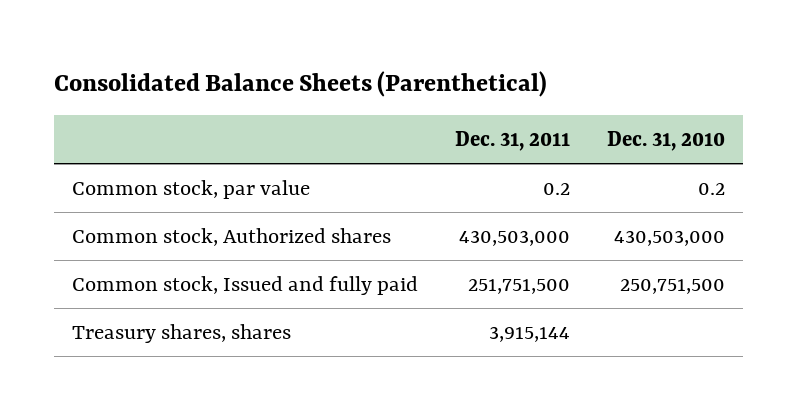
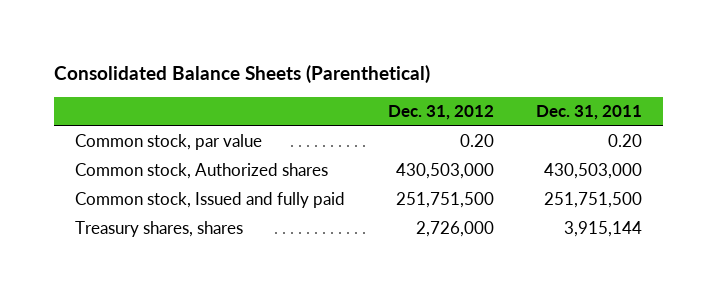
[606,131,725,152] Dec. 31, 2010 -> none
none -> [387,105,494,121] Dec. 31, 2012
[542,182,570,195] 0.2 -> [607,134,642,148] 0.20

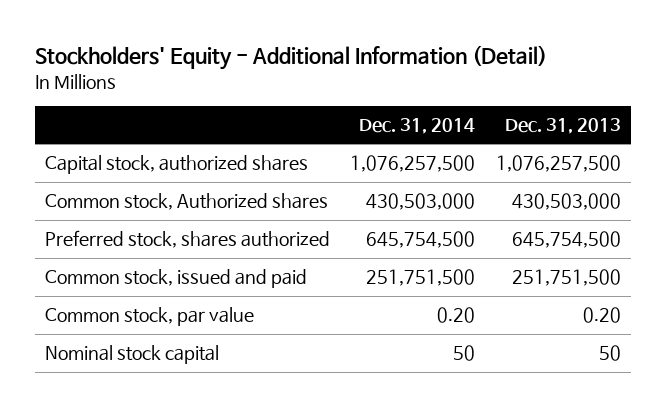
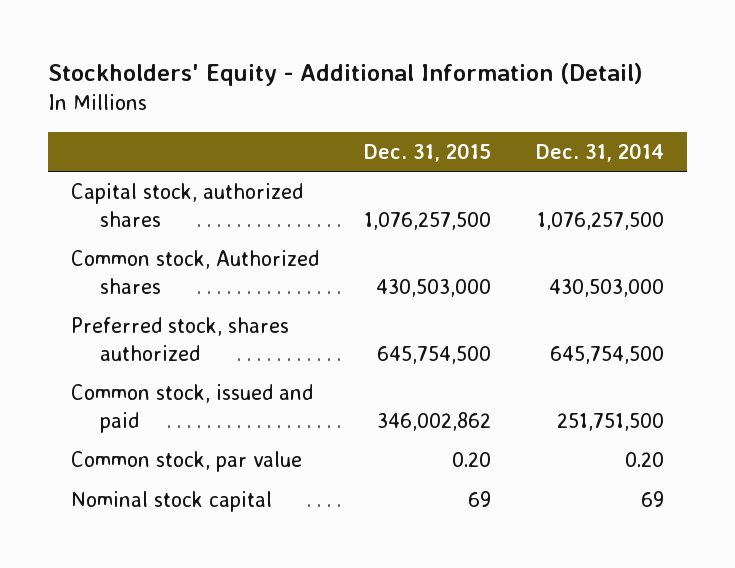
[504,118,621,135] Dec. 31, 2013 -> none
none -> [364,142,492,162] Dec. 31, 2015
[453,345,476,362] 50 -> [641,491,665,508] 69

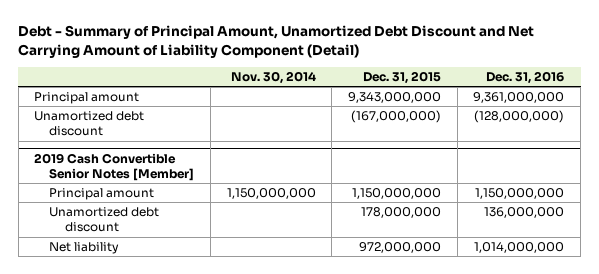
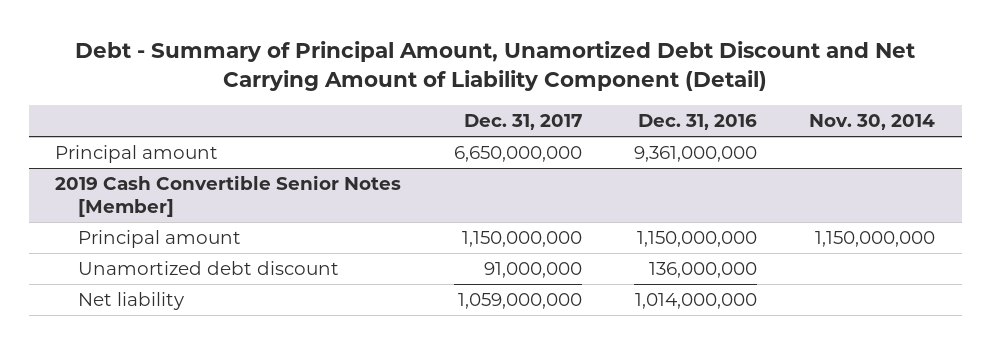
[363,70,442,84] Dec. 31, 2015 -> none
none -> [463,114,582,131] Dec. 31, 2017
[34,110,145,137] Unamortized debt discount -> none

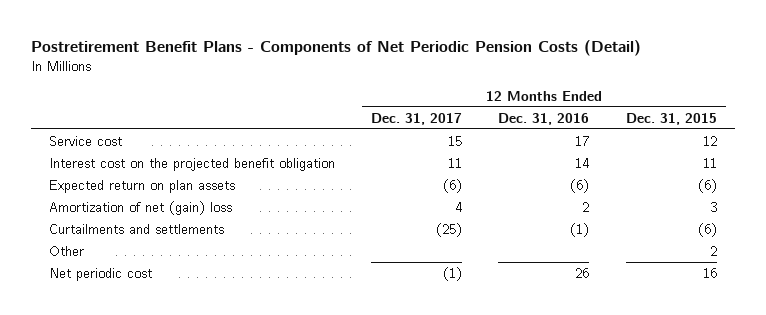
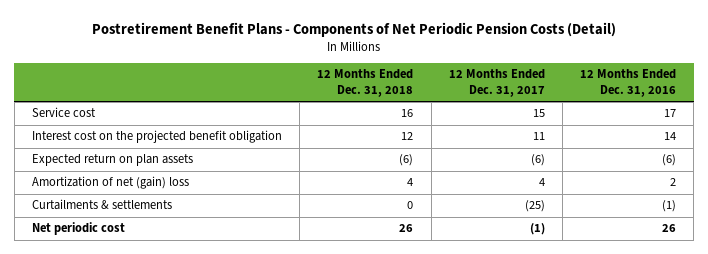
[625,112,717,125] Dec. 31, 2015 -> none
none -> [317,69,414,98] 12 Months Ended Dec. 31, 2018
[49,245,85,256] Other -> none
[49,223,225,234] Curtailments and settlements -> [31,199,172,211] Curtailments & settlements

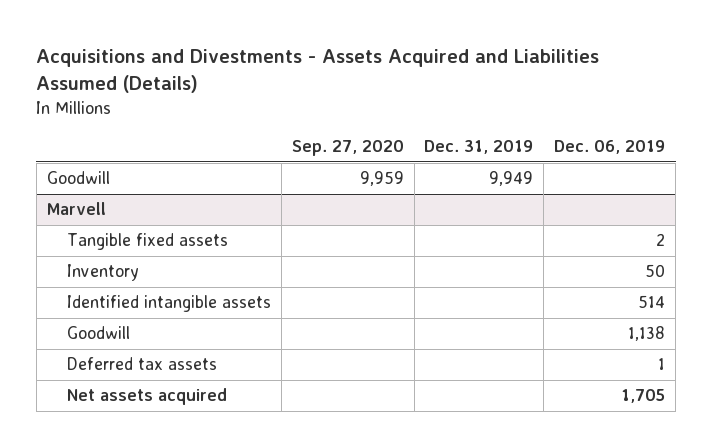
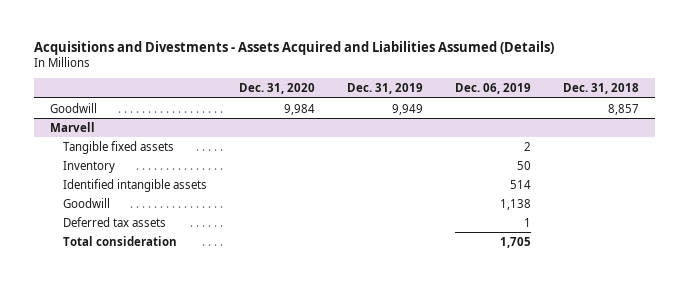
[291,140,404,157] Sep. 27, 2020 -> none
none -> [239,82,316,94] Dec. 31, 2020
none -> [562,82,639,94] Dec. 31, 2018
[66,388,227,406] Net assets acquired -> [63,235,178,246] Total consideration

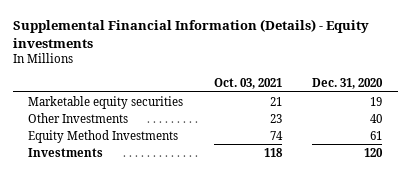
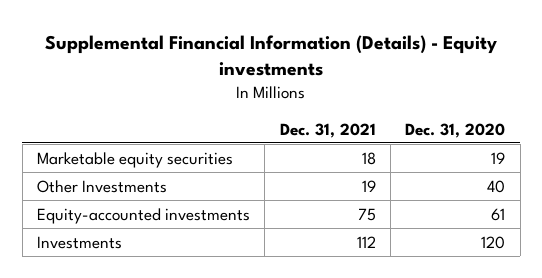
[213,78,282,90] Oct. 03, 2021 -> none
none -> [279,122,376,138] Dec. 31, 2021
[28,129,179,143] Equity Method Investments -> [36,207,250,224] Equity-accounted investments

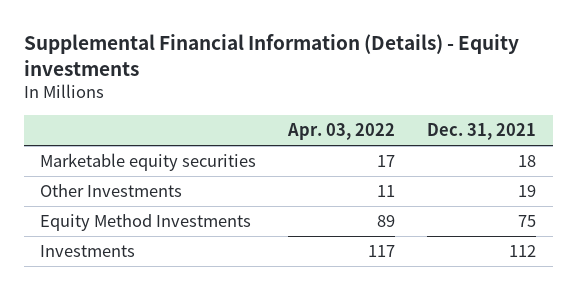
[405,122,506,138] Dec. 31, 2020 -> none
none -> [287,123,396,141] Apr. 03, 2022
[36,207,250,224] Equity-accounted investments -> [40,214,252,232] Equity Method Investments

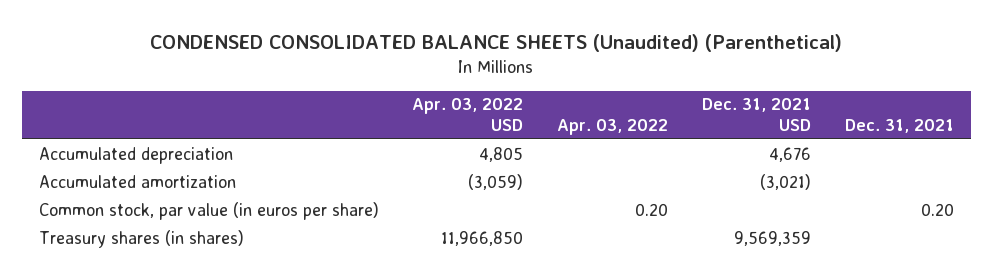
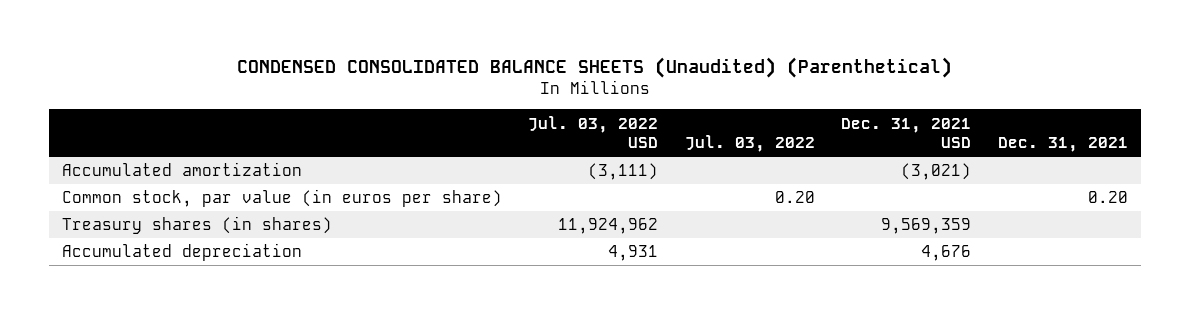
[412,98,524,131] Apr. 03, 2022 USD -> none
[557,118,669,135] Apr. 03, 2022 -> none
none -> [528,115,659,149] Jul. 03, 2022 USD
none -> [684,135,815,153] Jul. 03, 2022
[38,146,233,164] Accumulated depreciation -> [62,243,303,262] Accumulated depreciation

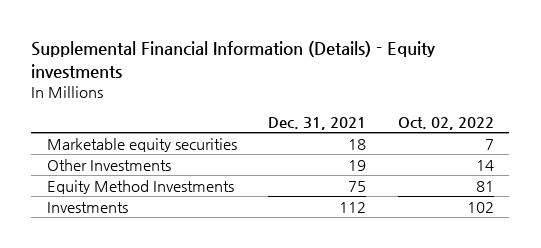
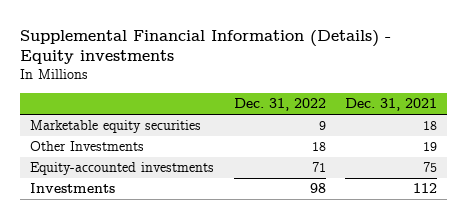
[397,116,494,130] Oct. 02, 2022 -> none
none -> [233,97,326,111] Dec. 31, 2022
[46,179,234,194] Equity Method Investments -> [29,162,214,176] Equity-accounted investments

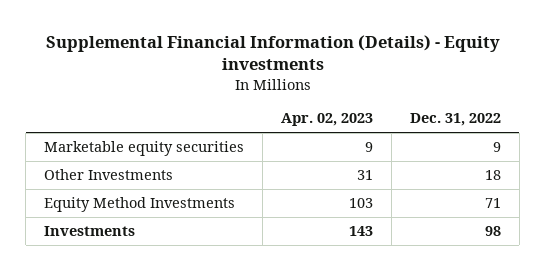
[345,97,438,111] Dec. 31, 2021 -> none
none -> [281,113,374,127] Apr. 02, 2023
[29,162,214,176] Equity-accounted investments -> [44,197,236,213] Equity Method Investments

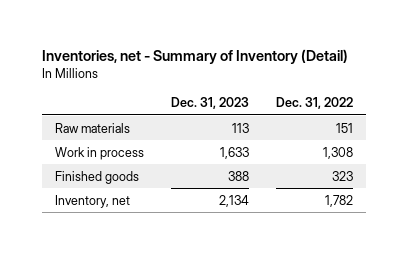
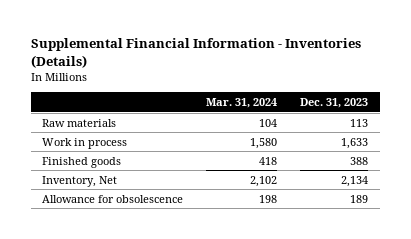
[41,49,348,65] Inventories, net - Summary of Inventory (Detail) -> [31,38,362,68] Supplemental Financial Information - Inventories (Details)
[275,97,353,110] Dec. 31, 2022 -> none
none -> [206,97,278,108] Mar. 31, 2024
[55,194,131,208] Inventory, net -> [42,175,118,187] Inventory, Net
none -> [42,194,184,203] Allowance for obsolescence

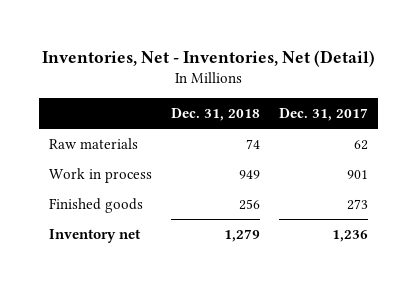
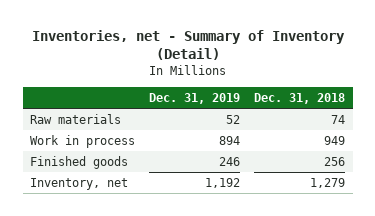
[41,49,375,67] Inventories, Net - Inventories, Net (Detail) -> [31,30,345,61] Inventories, net - Summary of Inventory (Detail)
[279,108,369,122] Dec. 31, 2017 -> none
none -> [149,92,241,104] Dec. 31, 2019
[48,229,141,244] Inventory net -> [29,177,128,190] Inventory, net

